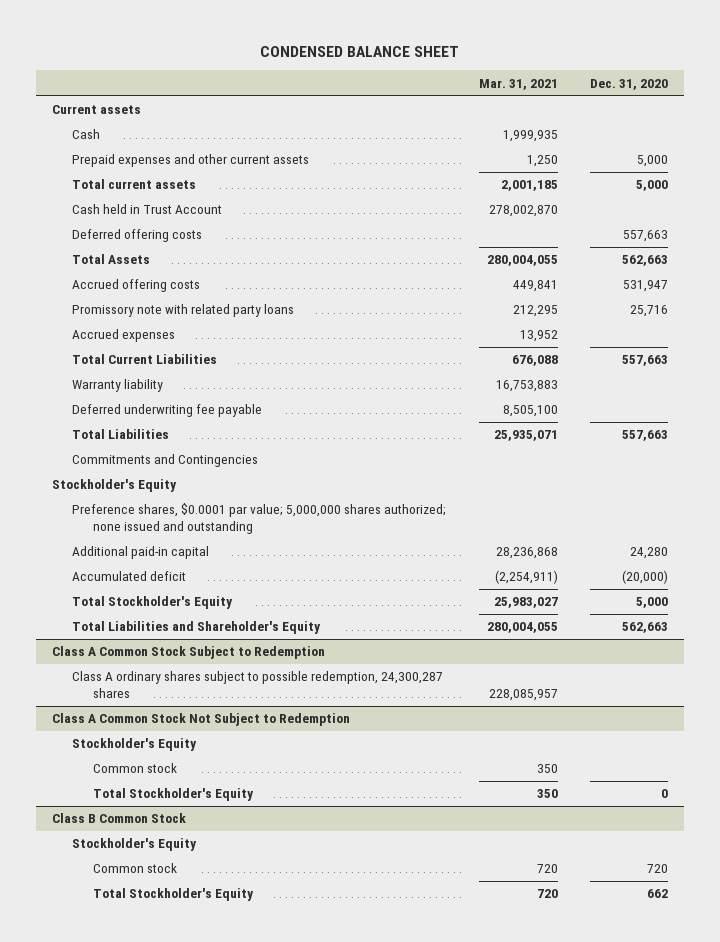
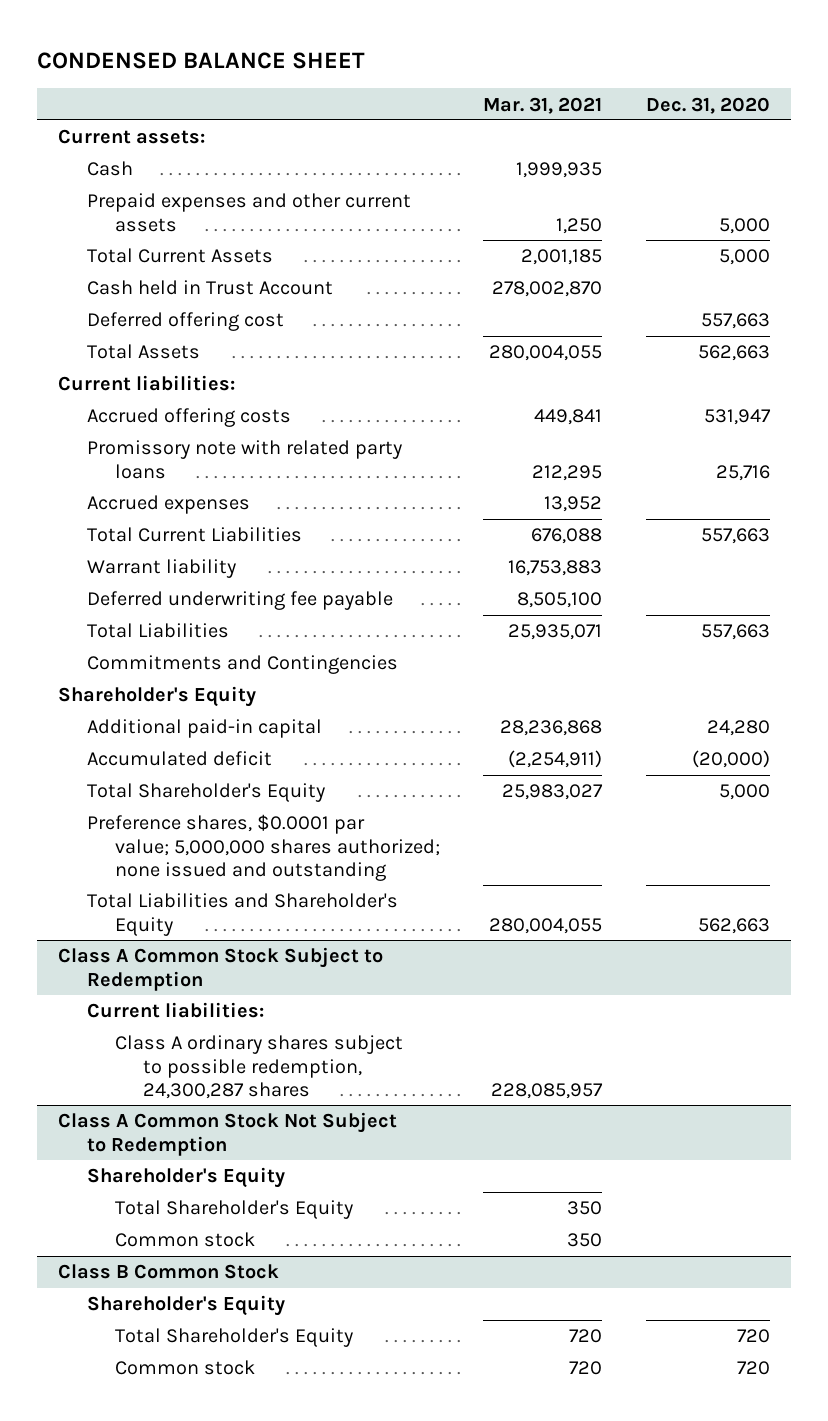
[52,105,142,115] Current assets -> [58,129,206,145] Current assets:
[72,179,197,190] Total current assets -> [86,248,273,264] Total Current Assets
[72,229,203,243] Deferred offering costs -> [86,312,284,332] Deferred offering cost
none -> [58,375,236,392] Current liabilities:
[72,379,164,393] Warranty liability -> [86,559,236,579] Warrant liability
[52,479,178,493] Stockholder's Equity -> [58,686,257,708] Shareholder's Equity
[72,596,234,610] Total Stockholder's Equity -> [86,783,325,803] Total Shareholder's Equity
[72,503,447,534] Preference shares, $0.0001 par value; 5,000,000 shares authorized; none issued and outstanding -> [86,814,440,882] Preference shares, $0.0001 par value; 5,000,000 shares authorized; none issued and outstanding
none -> [86,1002,264,1019] Current liabilities:
[72,738,198,752] Stockholder's Equity -> [86,1167,285,1189] Shareholder's Equity
none -> [114,1200,353,1220] Total Shareholder's Equity
[92,788,254,802] Total Stockholder's Equity -> none
[72,838,198,852] Stockholder's Equity -> [86,1295,285,1317] Shareholder's Equity
none -> [114,1328,353,1348] Total Shareholder's Equity
[92,888,254,902] Total Stockholder's Equity -> none

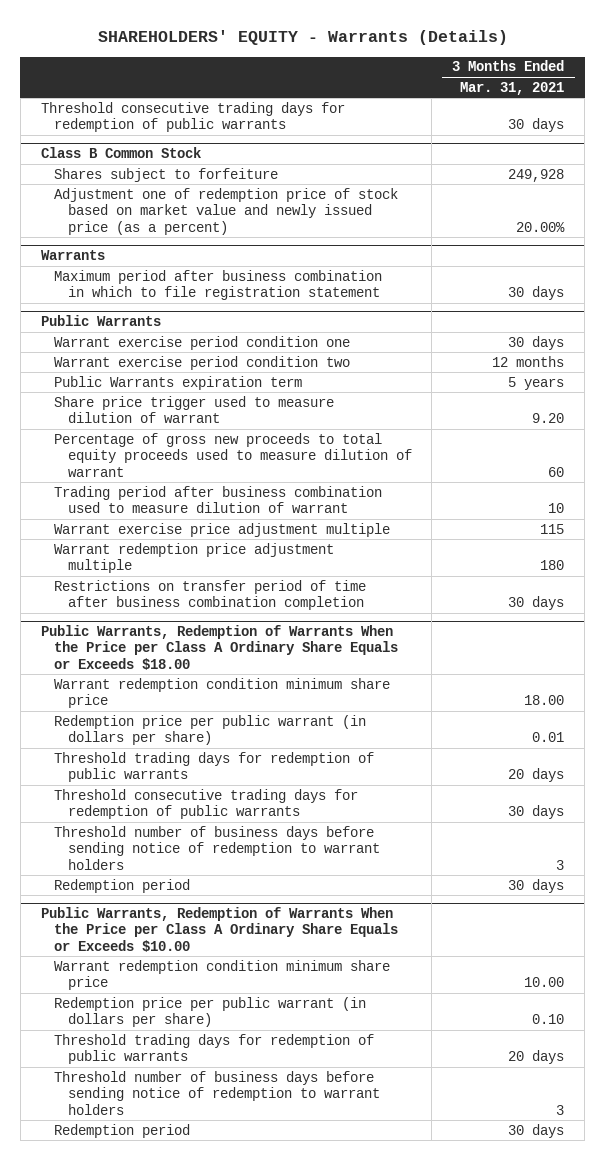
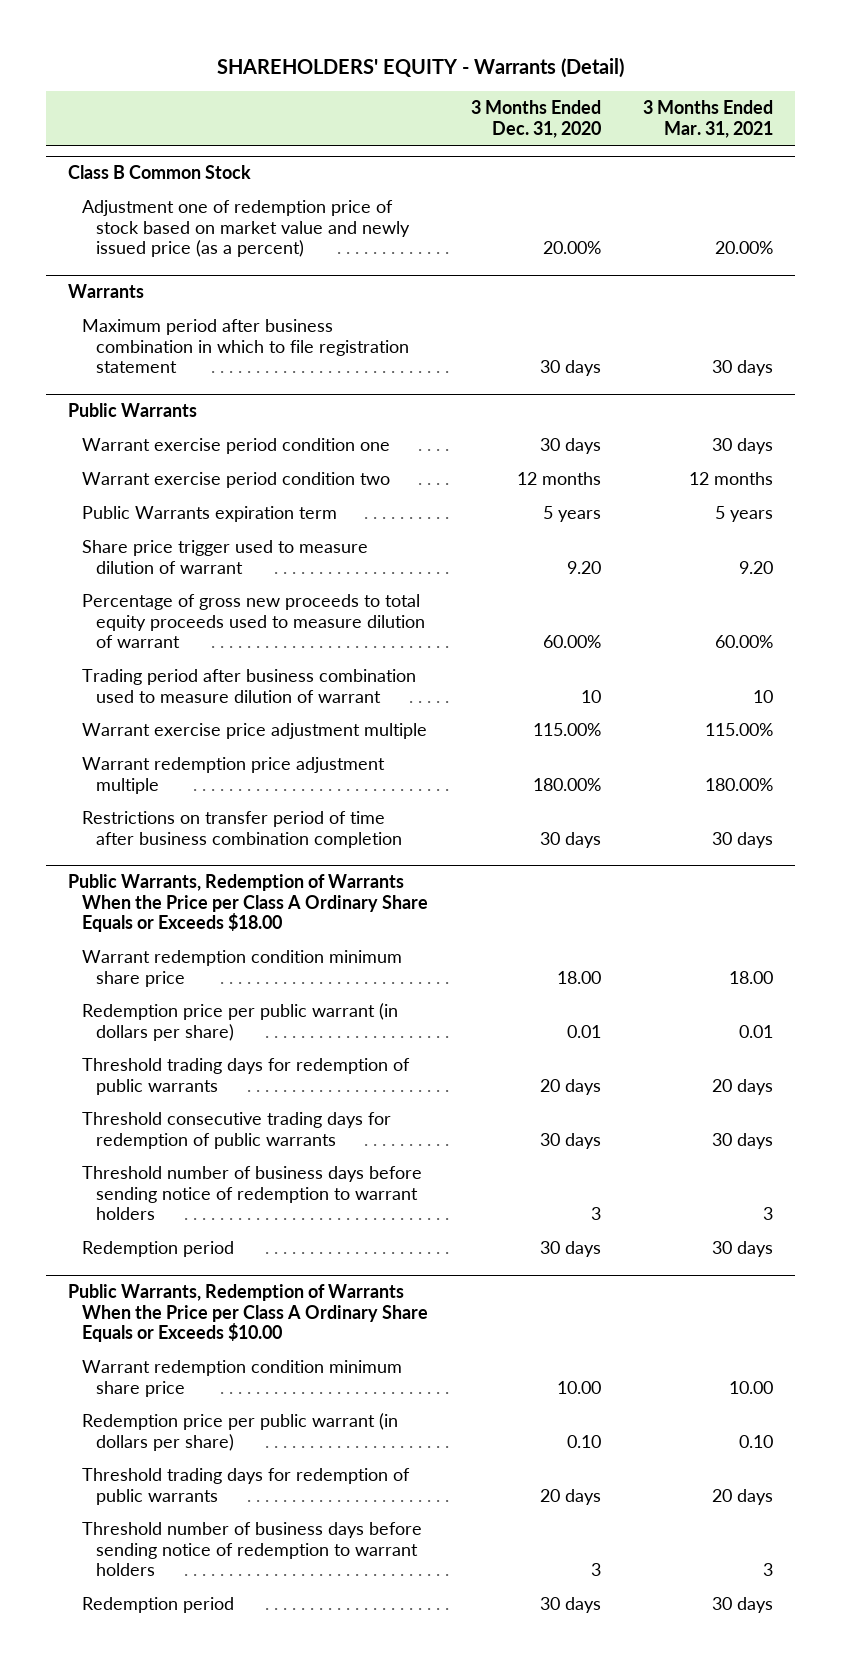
[97,30,508,46] SHAREHOLDERS' EQUITY - Warrants (Details) -> [216,57,624,78] SHAREHOLDERS' EQUITY - Warrants (Detail)
none -> [470,100,601,138] 3 Months Ended Dec. 31, 2020
[40,101,345,133] Threshold consecutive trading days for redemption of public warrants -> none
[54,167,279,182] Shares subject to forfeiture -> none
[548,466,565,477] 60 -> [715,634,774,648] 60.00%
[540,523,565,534] 115 -> [705,723,774,737] 115.00%
[540,560,565,571] 180 -> [705,777,774,791] 180.00%

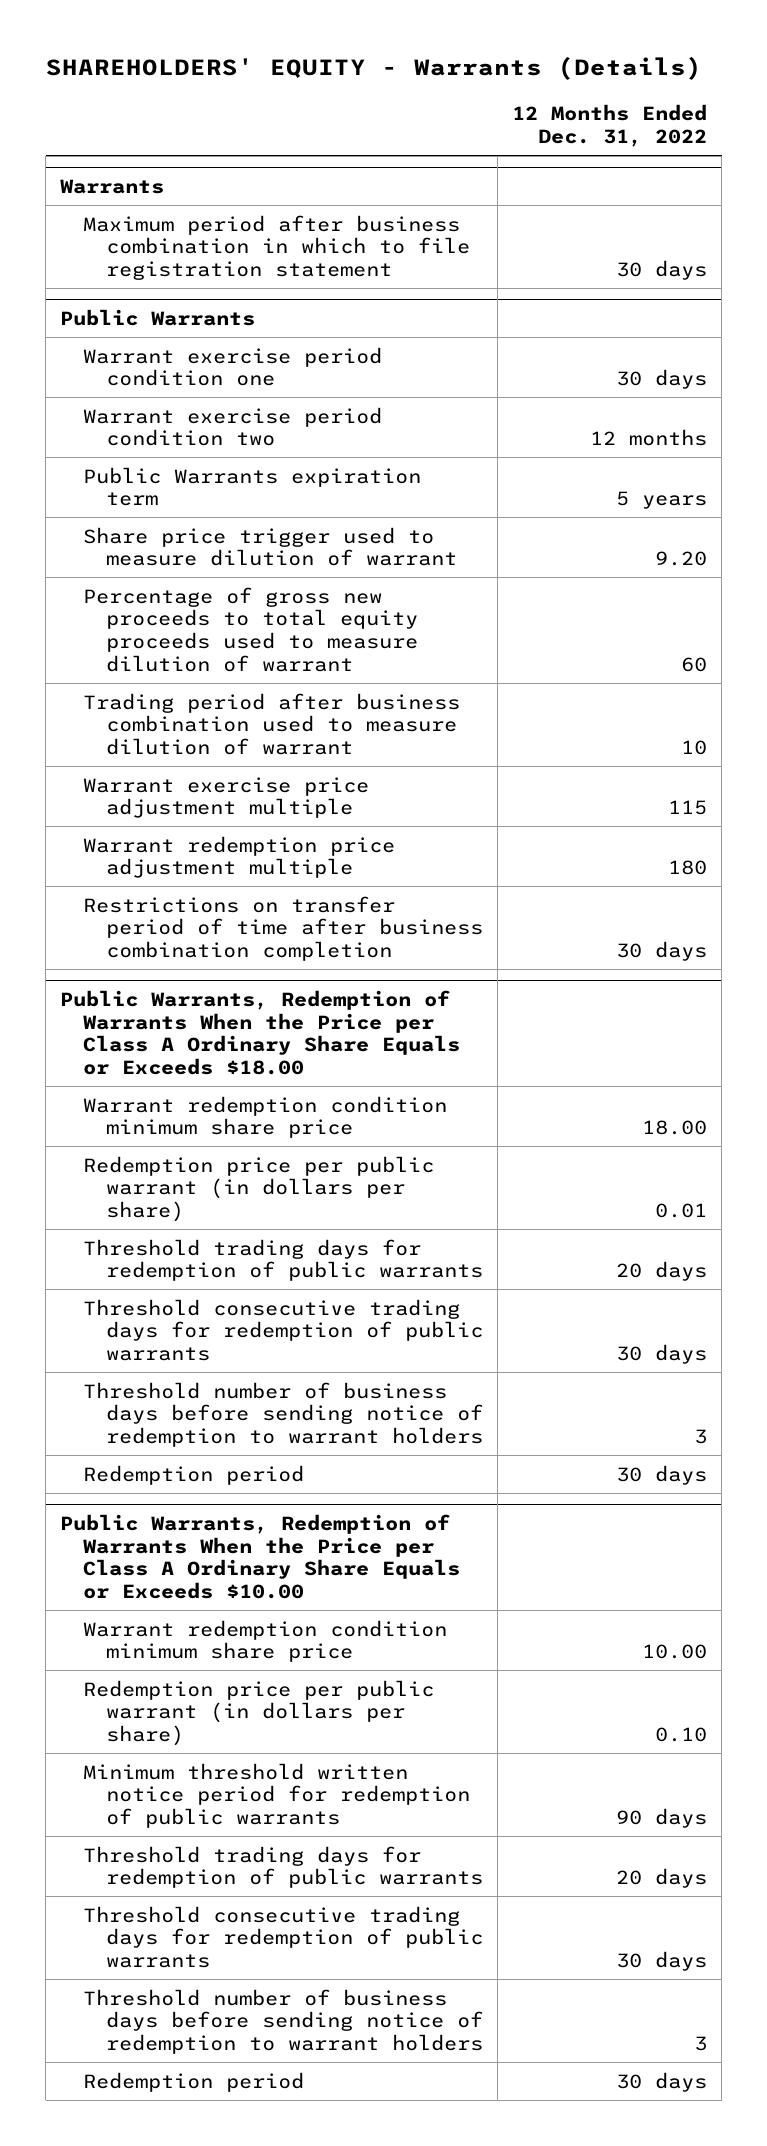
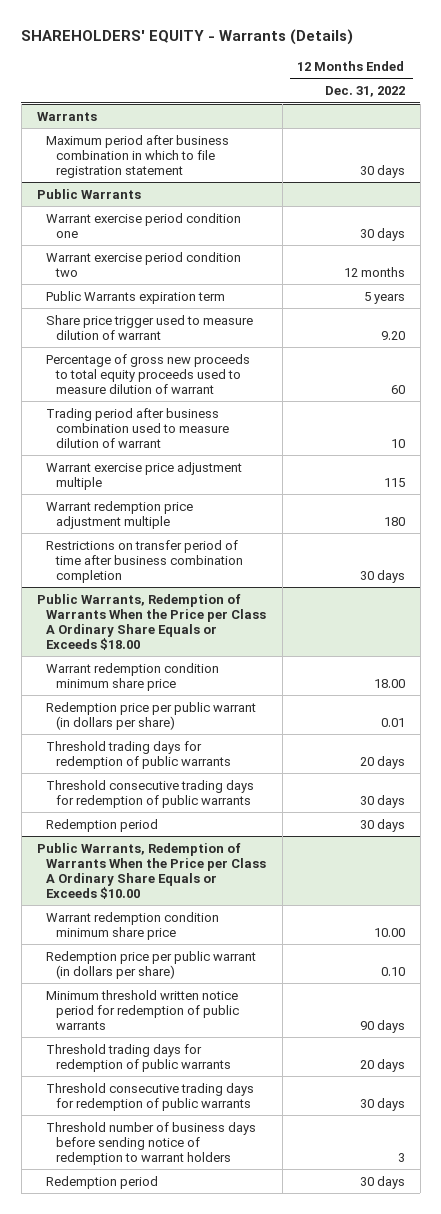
[83,1381,484,1448] Threshold number of business days before sending notice of redemption to warrant holders -> none

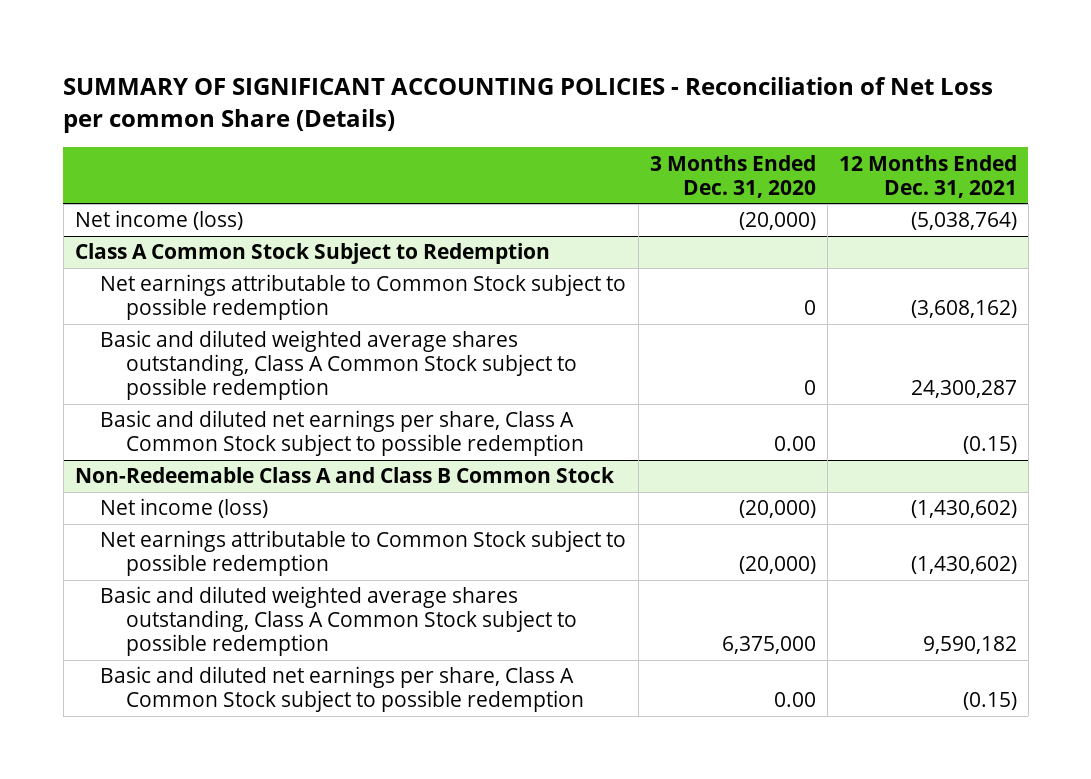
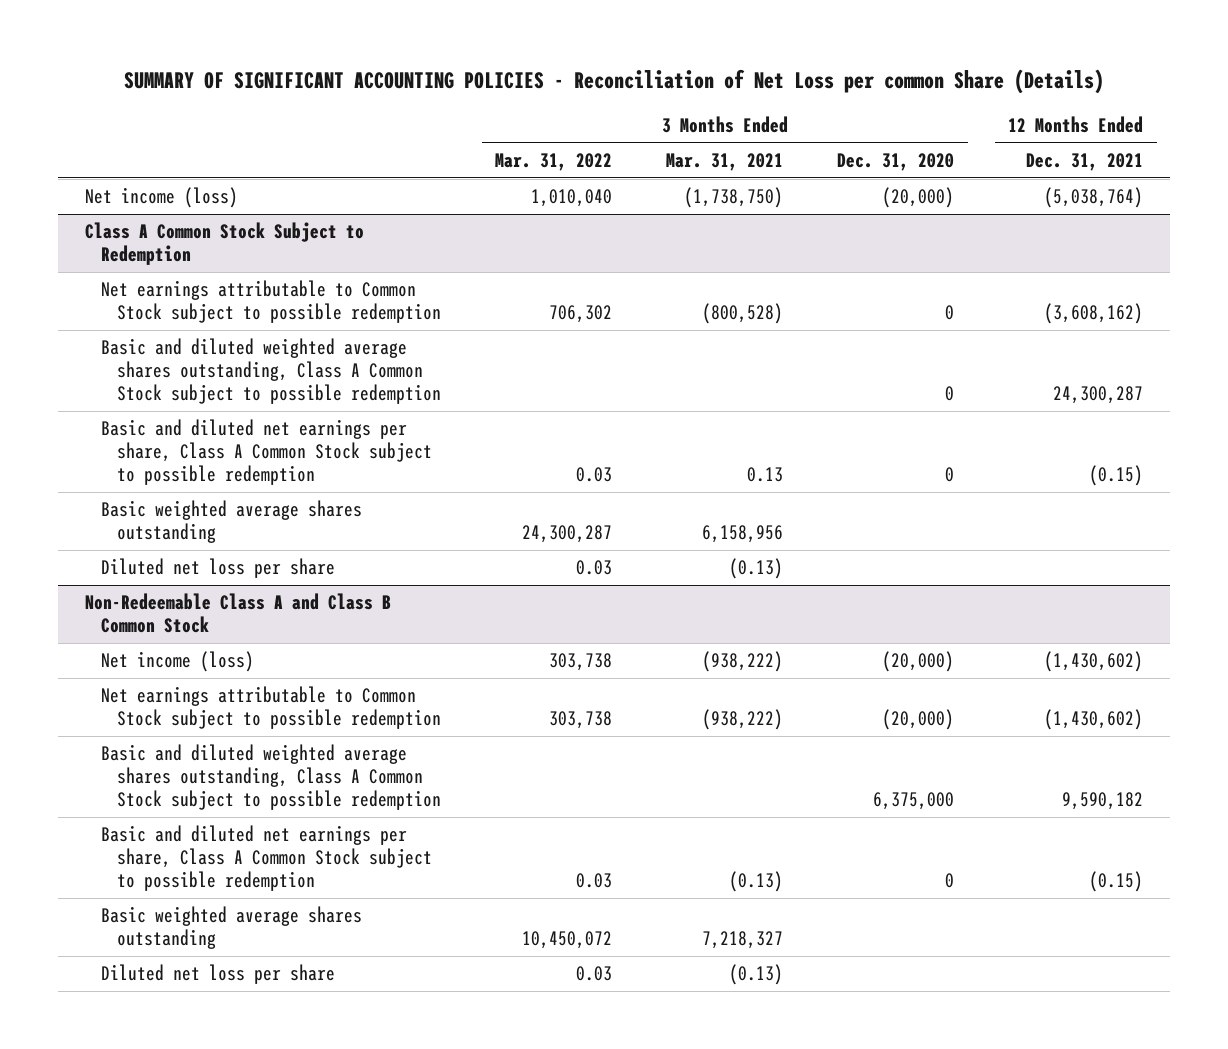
none -> [495,152,613,171] Mar. 31, 2022
none -> [666,152,784,171] Mar. 31, 2021
[773,436,816,452] 0.00 -> [945,467,955,483] 0
none -> [100,500,362,544] Basic weighted average shares outstanding
none -> [100,558,335,579] Diluted net loss per share
[773,692,816,708] 0.00 -> [945,873,955,889] 0
none -> [100,906,362,950] Basic weighted average shares outstanding
none -> [100,964,335,985] Diluted net loss per share

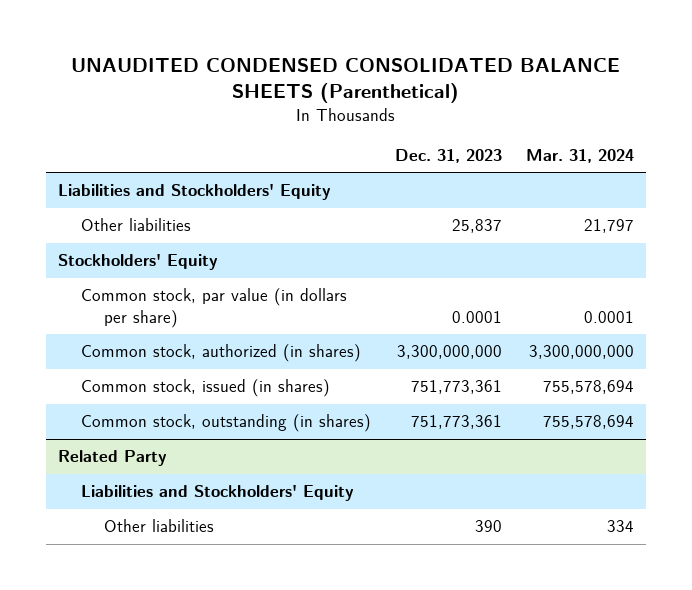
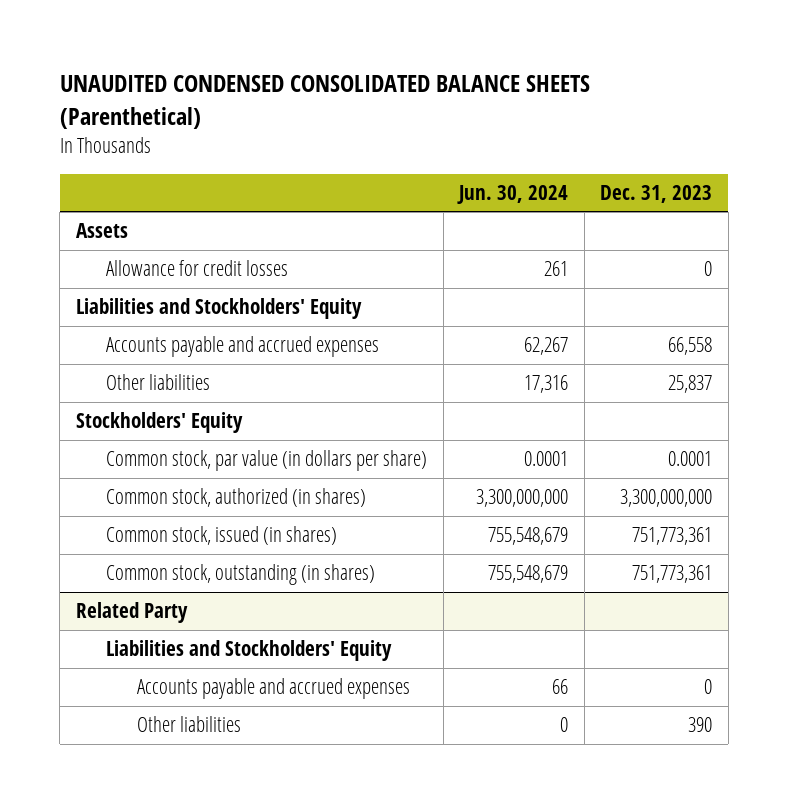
[526,148,635,163] Mar. 31, 2024 -> none
none -> [457,184,569,204] Jun. 30, 2024
none -> [75,223,128,239] Assets
none -> [106,260,289,277] Allowance for credit losses
none -> [106,336,380,358] Accounts payable and accrued expenses
none -> [137,678,411,700] Accounts payable and accrued expenses

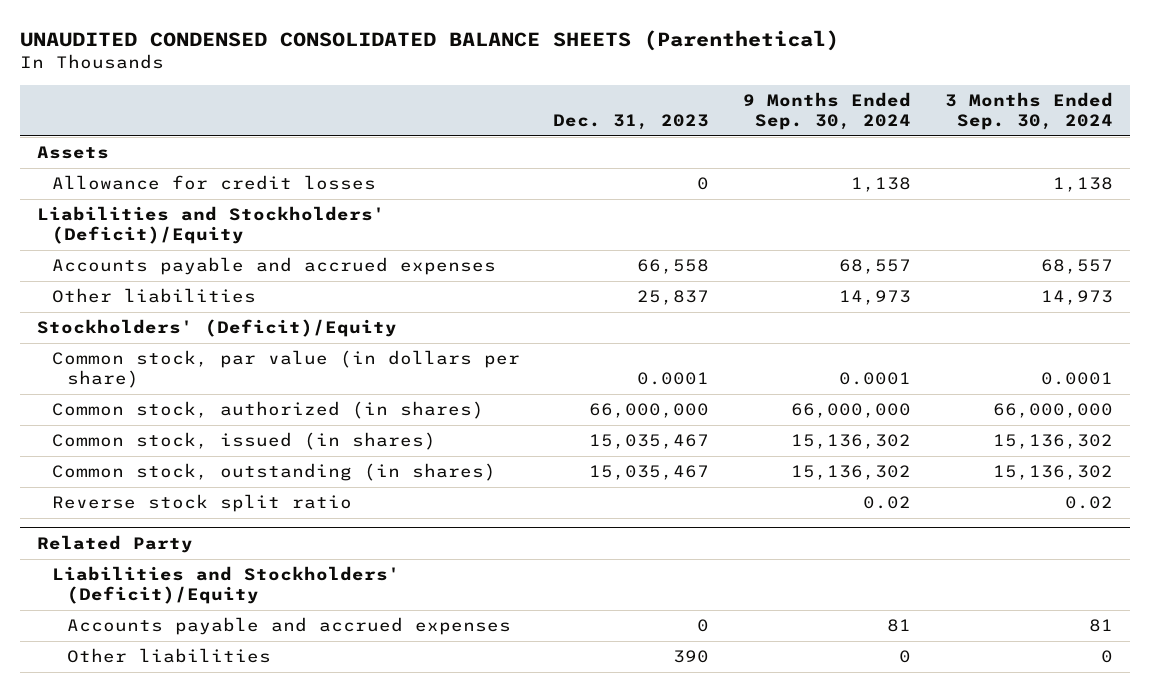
[457,184,569,204] Jun. 30, 2024 -> none
none -> [743,92,912,131] 9 Months Ended Sep. 30, 2024
none -> [944,92,1113,131] 3 Months Ended Sep. 30, 2024
[75,298,362,320] Liabilities and Stockholders' Equity -> [36,206,385,245] Liabilities and Stockholders' (Deficit)/Equity
[75,412,243,434] Stockholders' Equity -> [36,319,397,338] Stockholders' (Deficit)/Equity
[620,489,713,508] 3,300,000,000 -> [589,403,710,419] 66,000,000
[632,527,713,546] 751,773,361 -> [589,434,710,450] 15,035,467
[632,565,713,584] 751,773,361 -> [589,465,710,481] 15,035,467
none -> [51,494,352,513] Reverse stock split ratio
[106,640,393,662] Liabilities and Stockholders' Equity -> [51,566,400,605] Liabilities and Stockholders' (Deficit)/Equity

